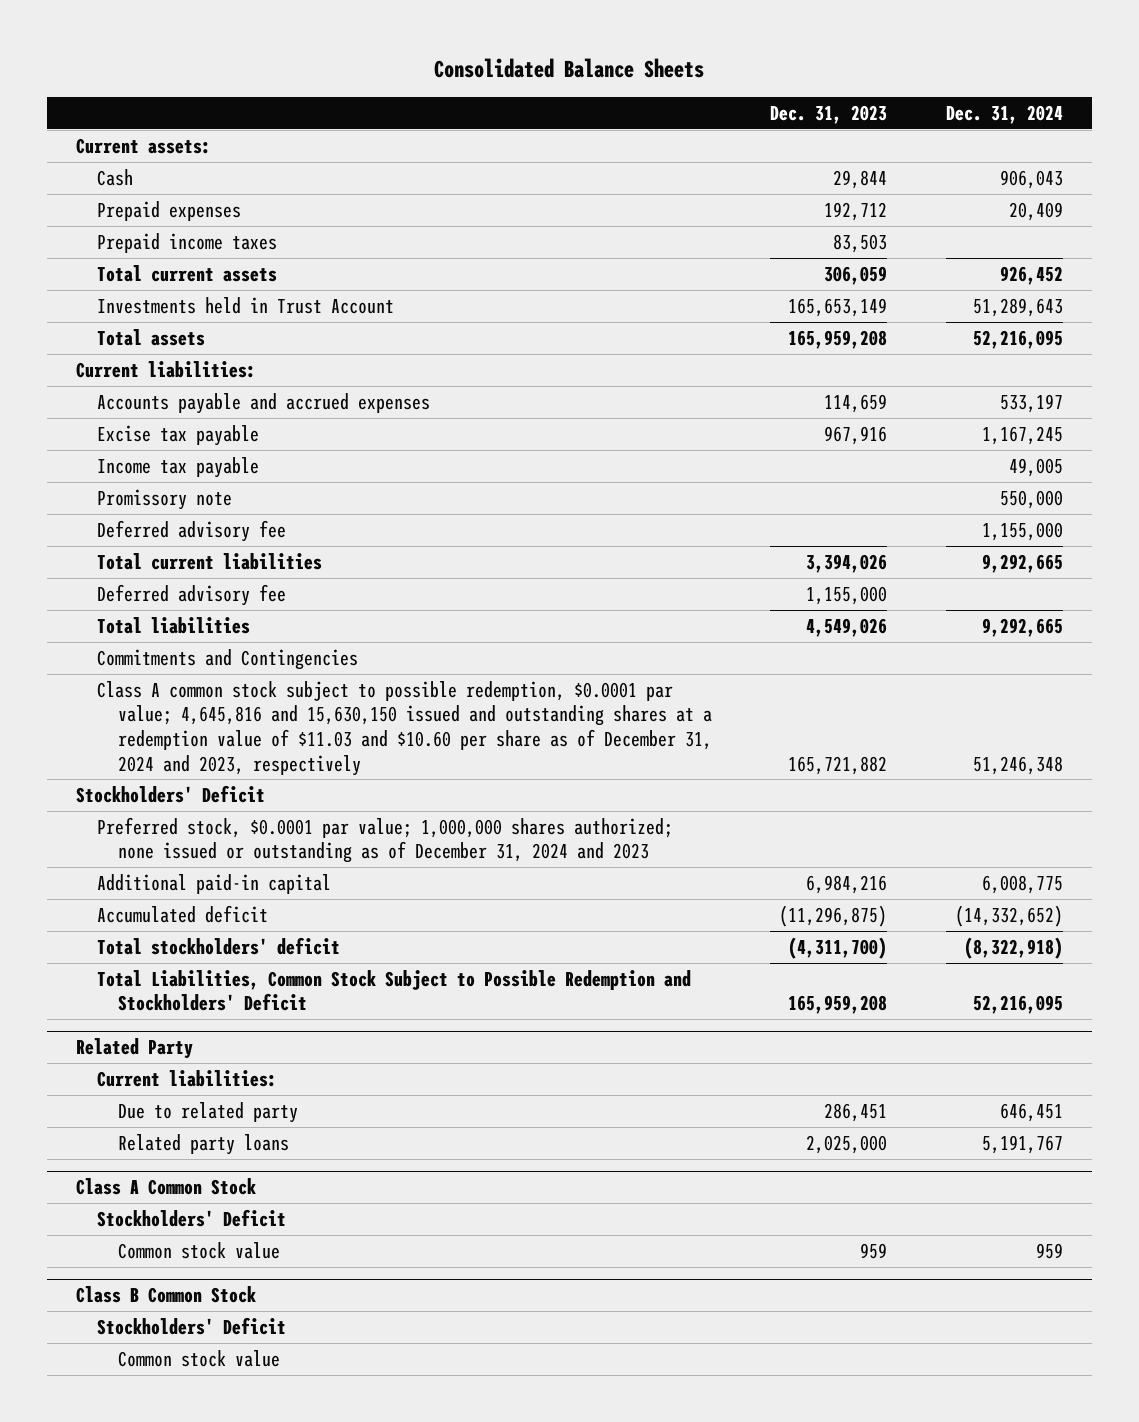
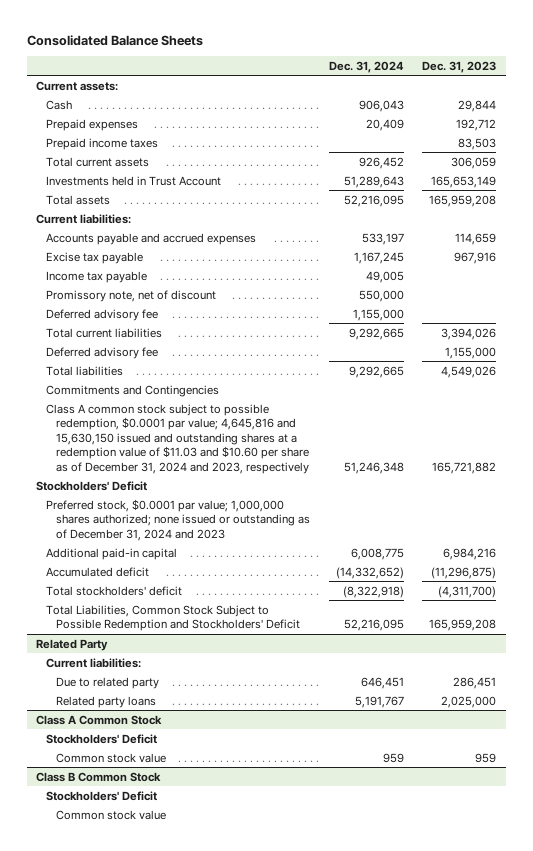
[96,488,232,510] Promissory note -> [46,289,217,302] Promissory note, net of discount

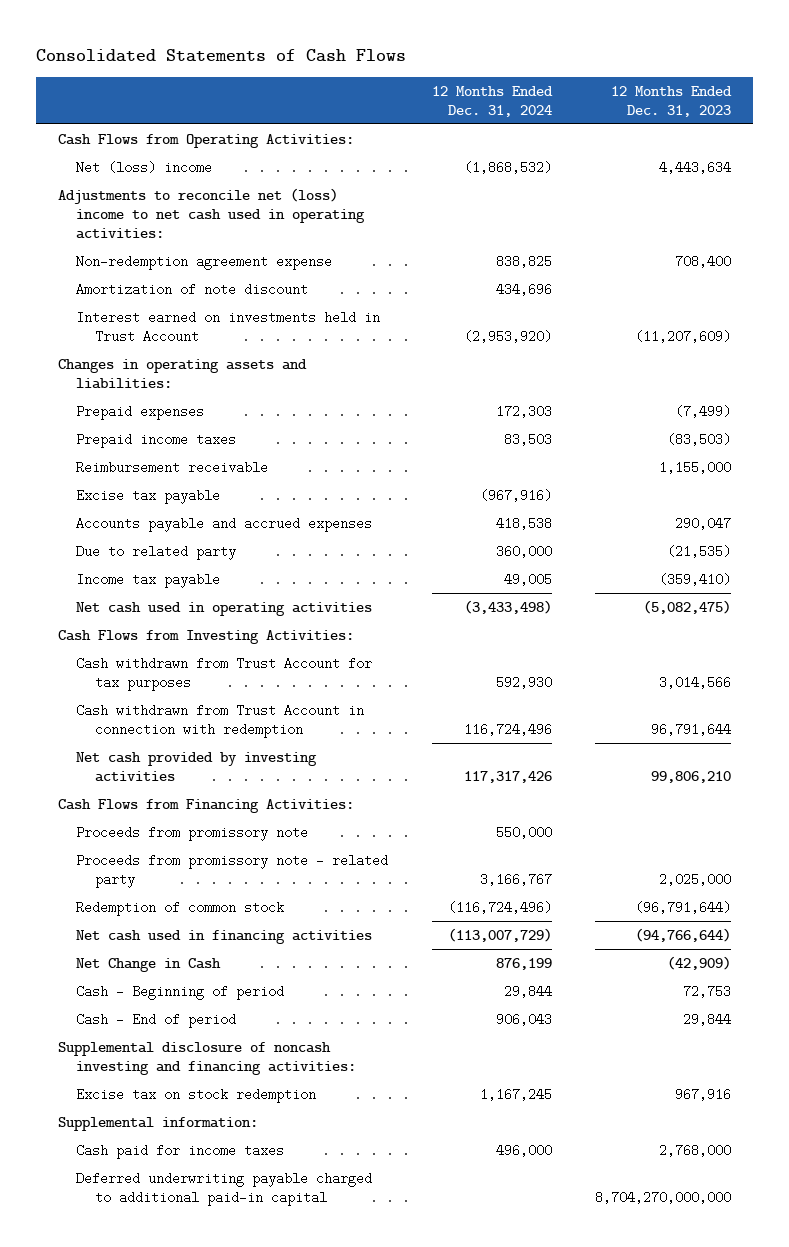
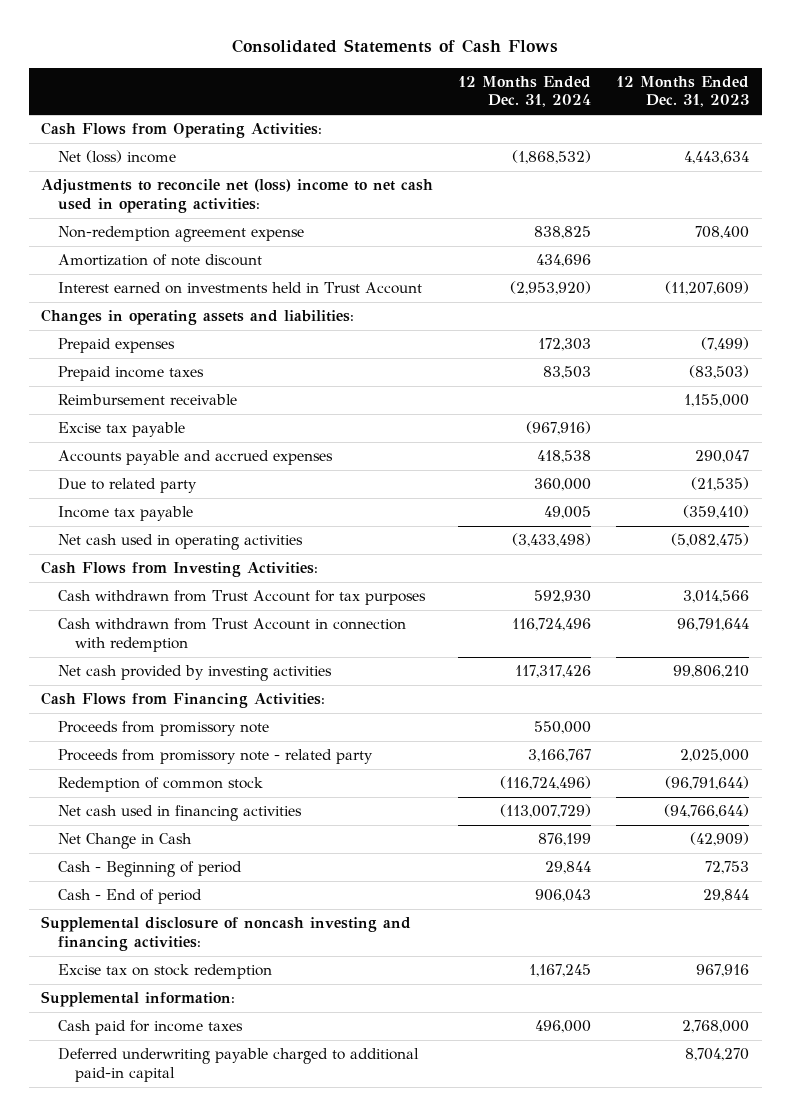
[595,1190,732,1204] 8,704,270,000,000 -> [685,1048,750,1062] 8,704,270

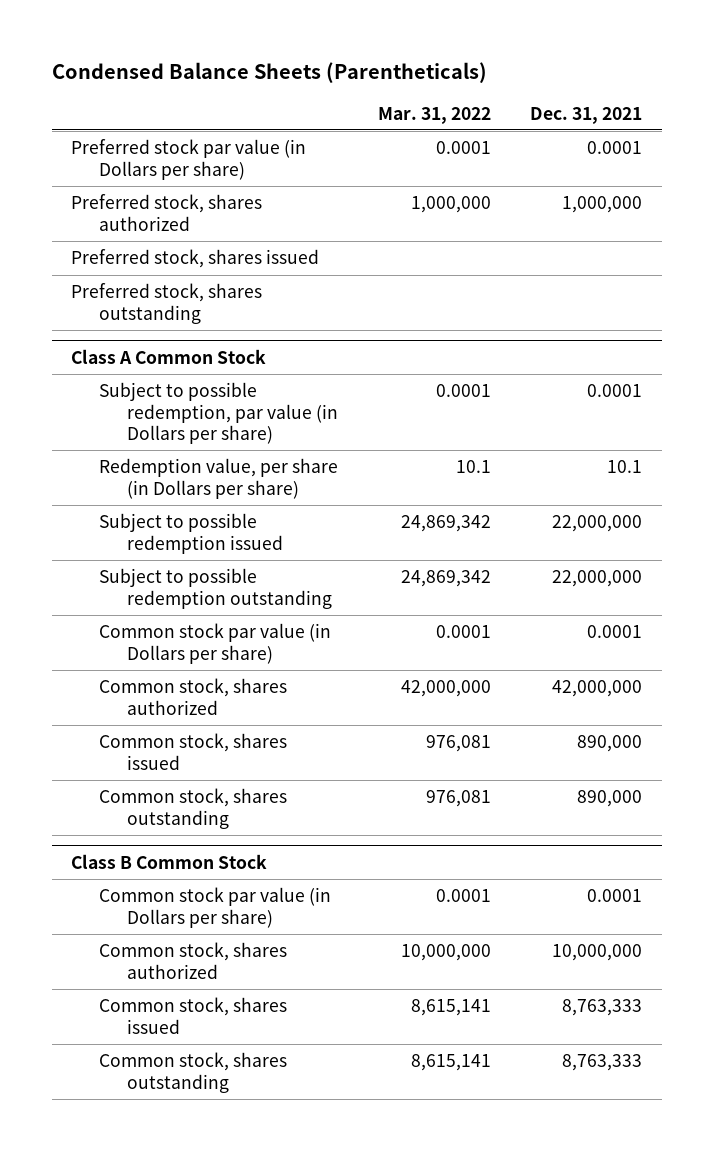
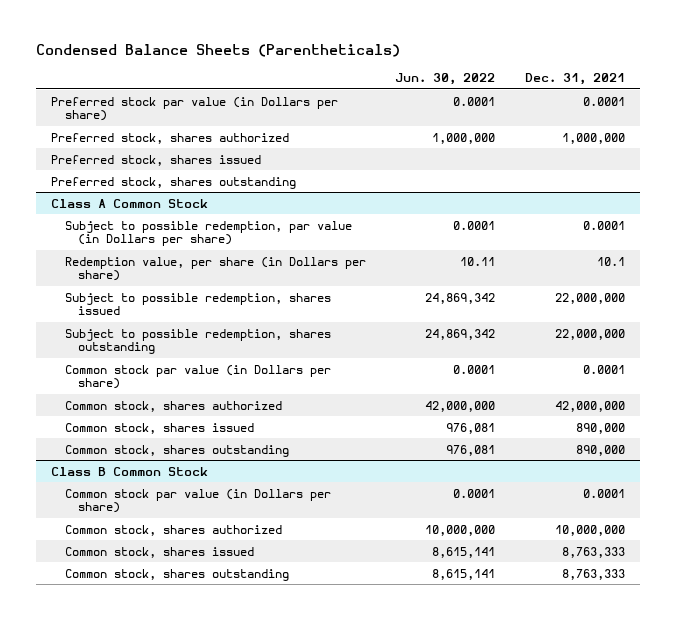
[377,106,491,124] Mar. 31, 2022 -> none
none -> [395,73,496,86] Jun. 30, 2022
[99,513,284,554] Subject to possible redemption issued -> [64,292,331,316] Subject to possible redemption, shares issued
[99,568,333,609] Subject to possible redemption outstanding -> [64,328,331,355] Subject to possible redemption, shares outstanding

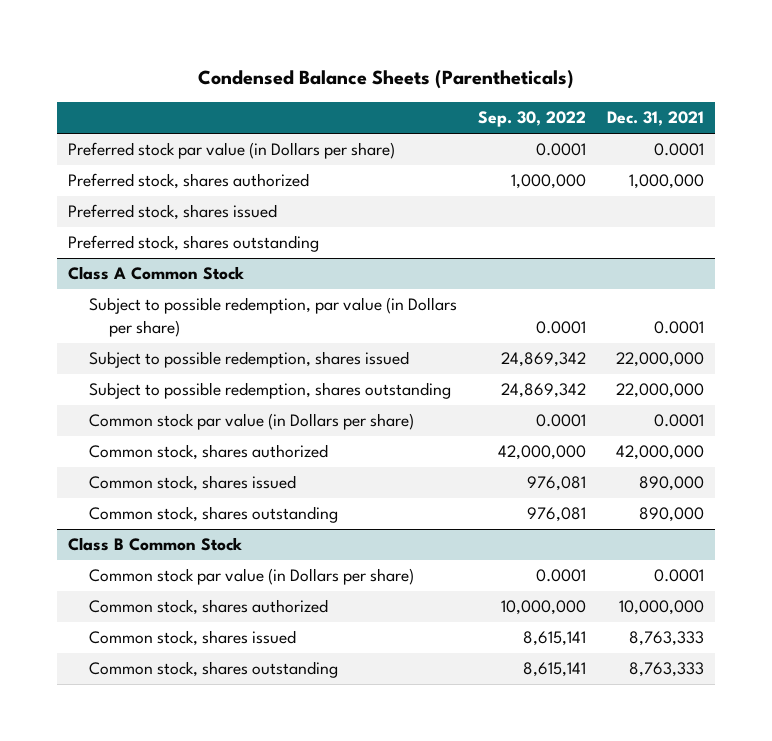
[395,73,496,86] Jun. 30, 2022 -> none
none -> [477,111,586,128] Sep. 30, 2022
[64,256,366,282] Redemption value, per share (in Dollars per share) -> none

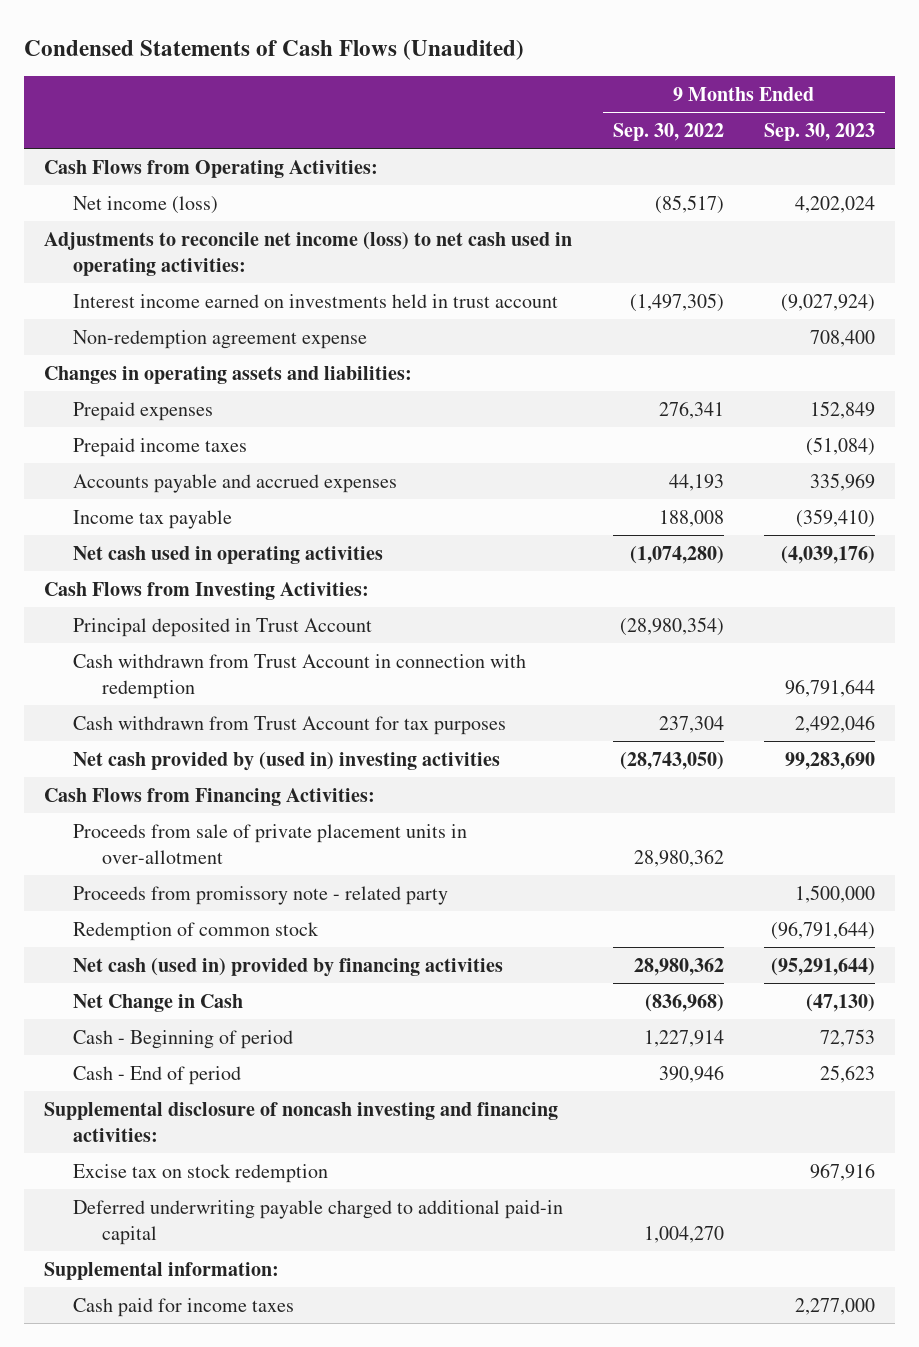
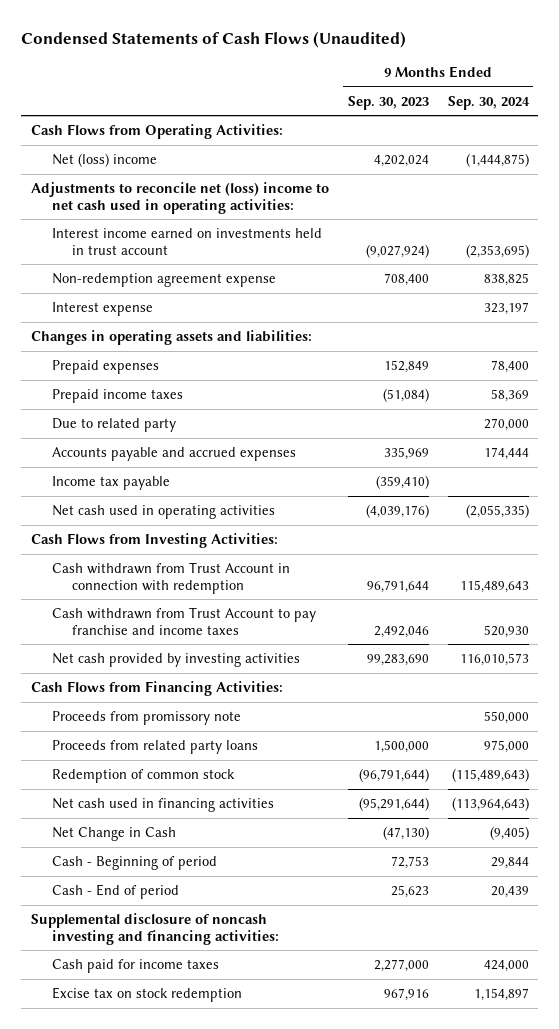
[612,122,724,141] Sep. 30, 2022 -> none
none -> [447,95,530,110] Sep. 30, 2024
[73,195,219,214] Net income (loss) -> [51,153,157,168] Net (loss) income
[44,231,573,276] Adjustments to reconcile net income (loss) to net cash used in operating activities: -> [30,182,329,214] Adjustments to reconcile net (loss) income to net cash used in operating activities:
none -> [51,302,153,317] Interest expense
none -> [51,418,176,433] Due to related party
[73,617,373,637] Principal deposited in Trust Account -> none
[73,715,507,735] Cash withdrawn from Trust Account for tax purposes -> [51,607,316,635] Cash withdrawn from Trust Account to pay franchise and income taxes
[73,751,501,771] Net cash provided by (used in) investing activities -> [51,653,300,668] Net cash provided by investing activities
[73,823,468,864] Proceeds from sale of private placement units in over-allotment -> none
none -> [51,711,241,726] Proceeds from promissory note
[73,885,449,905] Proceeds from promissory note - related party -> [51,740,258,755] Proceeds from related party loans
[73,957,504,977] Net cash (used in) provided by financing activities -> [51,798,274,813] Net cash used in financing activities
[73,1199,564,1245] Deferred underwriting payable charged to additional paid-in capital -> none
[44,1261,280,1280] Supplemental information: -> none
[73,1163,329,1183] Excise tax on stock redemption -> [51,987,242,1003] Excise tax on stock redemption

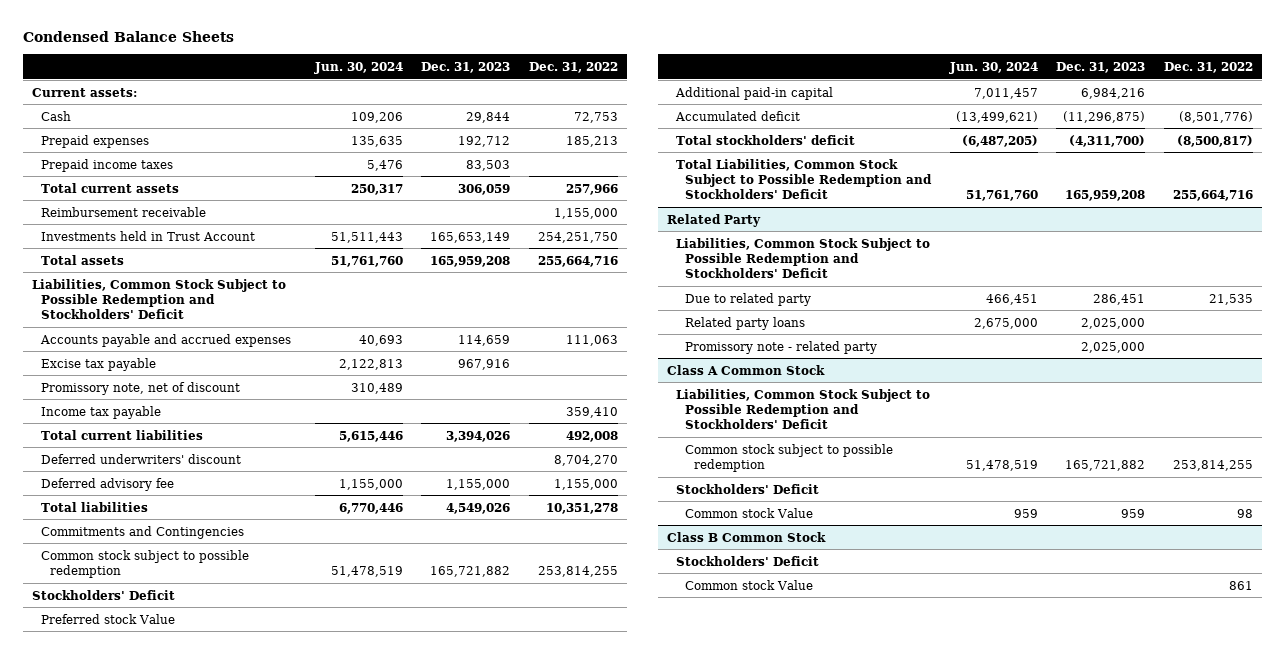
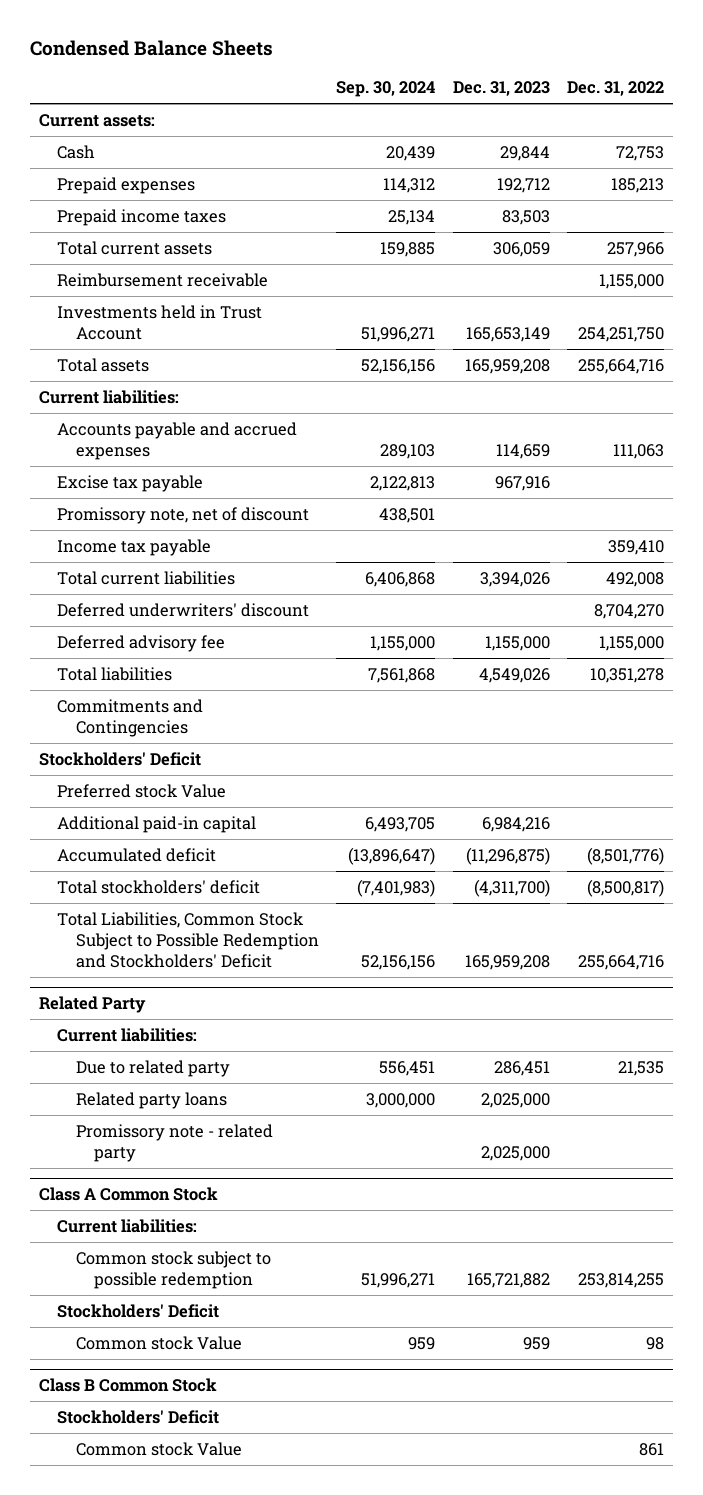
[313,61,403,74] Jun. 30, 2024 -> none
none -> [336,81,436,98] Sep. 30, 2024
[32,278,287,320] Liabilities, Common Stock Subject to Possible Redemption and Stockholders' Deficit -> none
none -> [38,389,179,404] Current liabilities:
[41,549,250,578] Common stock subject to possible redemption -> none
[676,237,931,279] Liabilities, Common Stock Subject to Possible Redemption and Stockholders' Deficit -> none
none -> [57,1027,198,1042] Current liabilities:
[676,388,931,430] Liabilities, Common Stock Subject to Possible Redemption and Stockholders' Deficit -> none
none -> [57,1218,198,1233] Current liabilities:

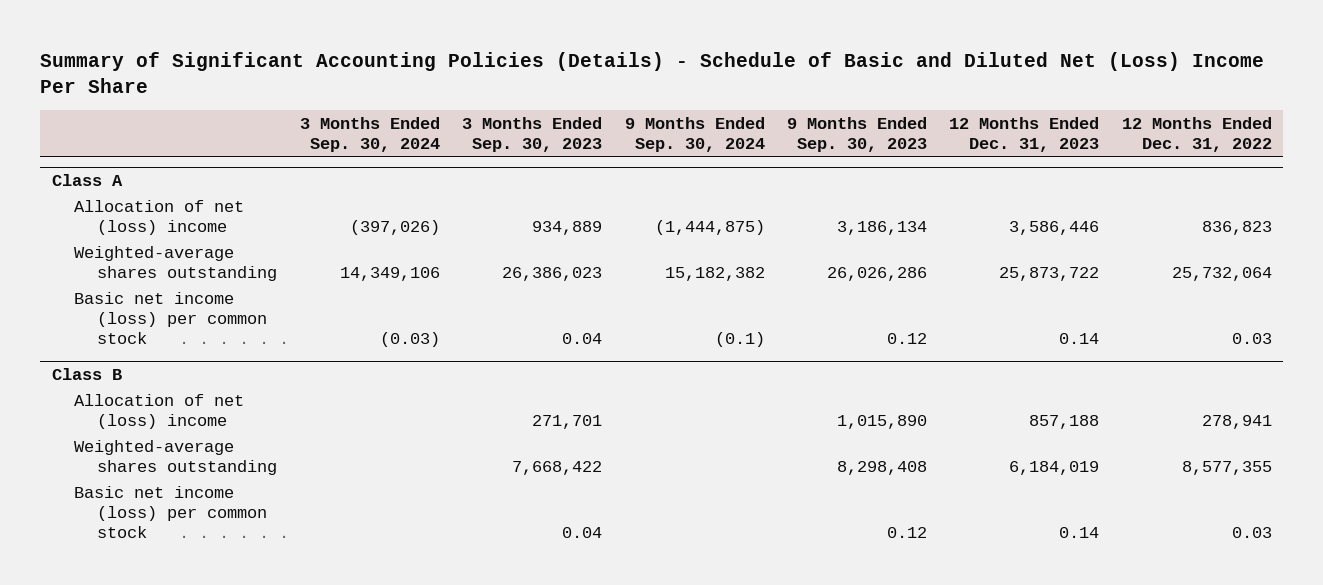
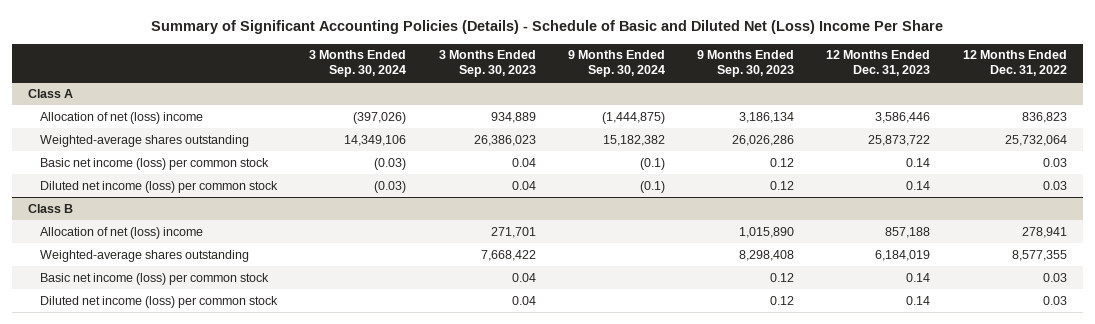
none -> [40,180,279,193] Diluted net income (loss) per common stock
none -> [40,295,279,308] Diluted net income (loss) per common stock

